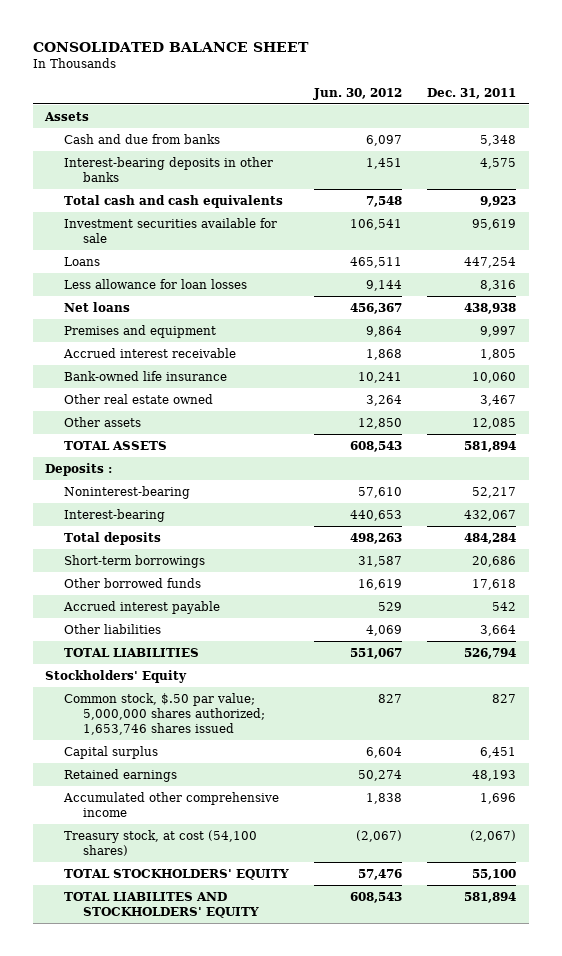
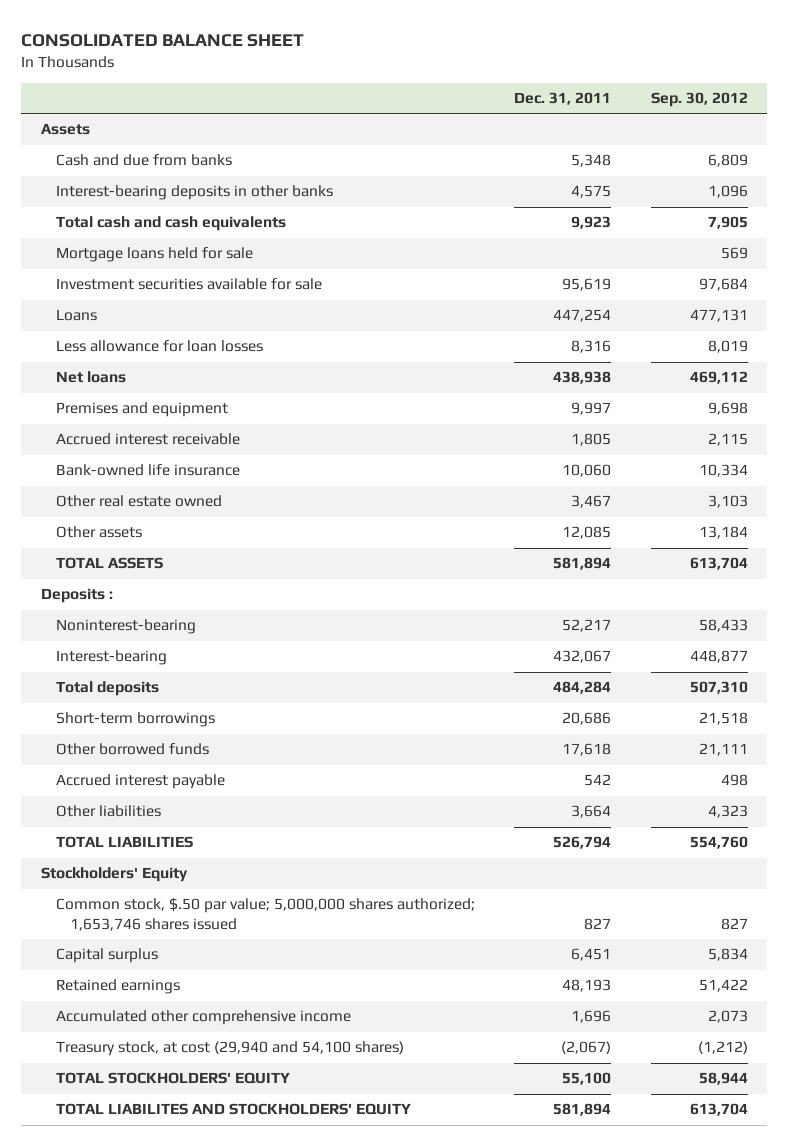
[313,87,403,100] Jun. 30, 2012 -> none
none -> [650,92,748,108] Sep. 30, 2012
none -> [55,247,253,263] Mortgage loans held for sale
[64,830,258,857] Treasury stock, at cost (54,100 shares) -> [55,1041,404,1057] Treasury stock, at cost (29,940 and 54,100 shares)

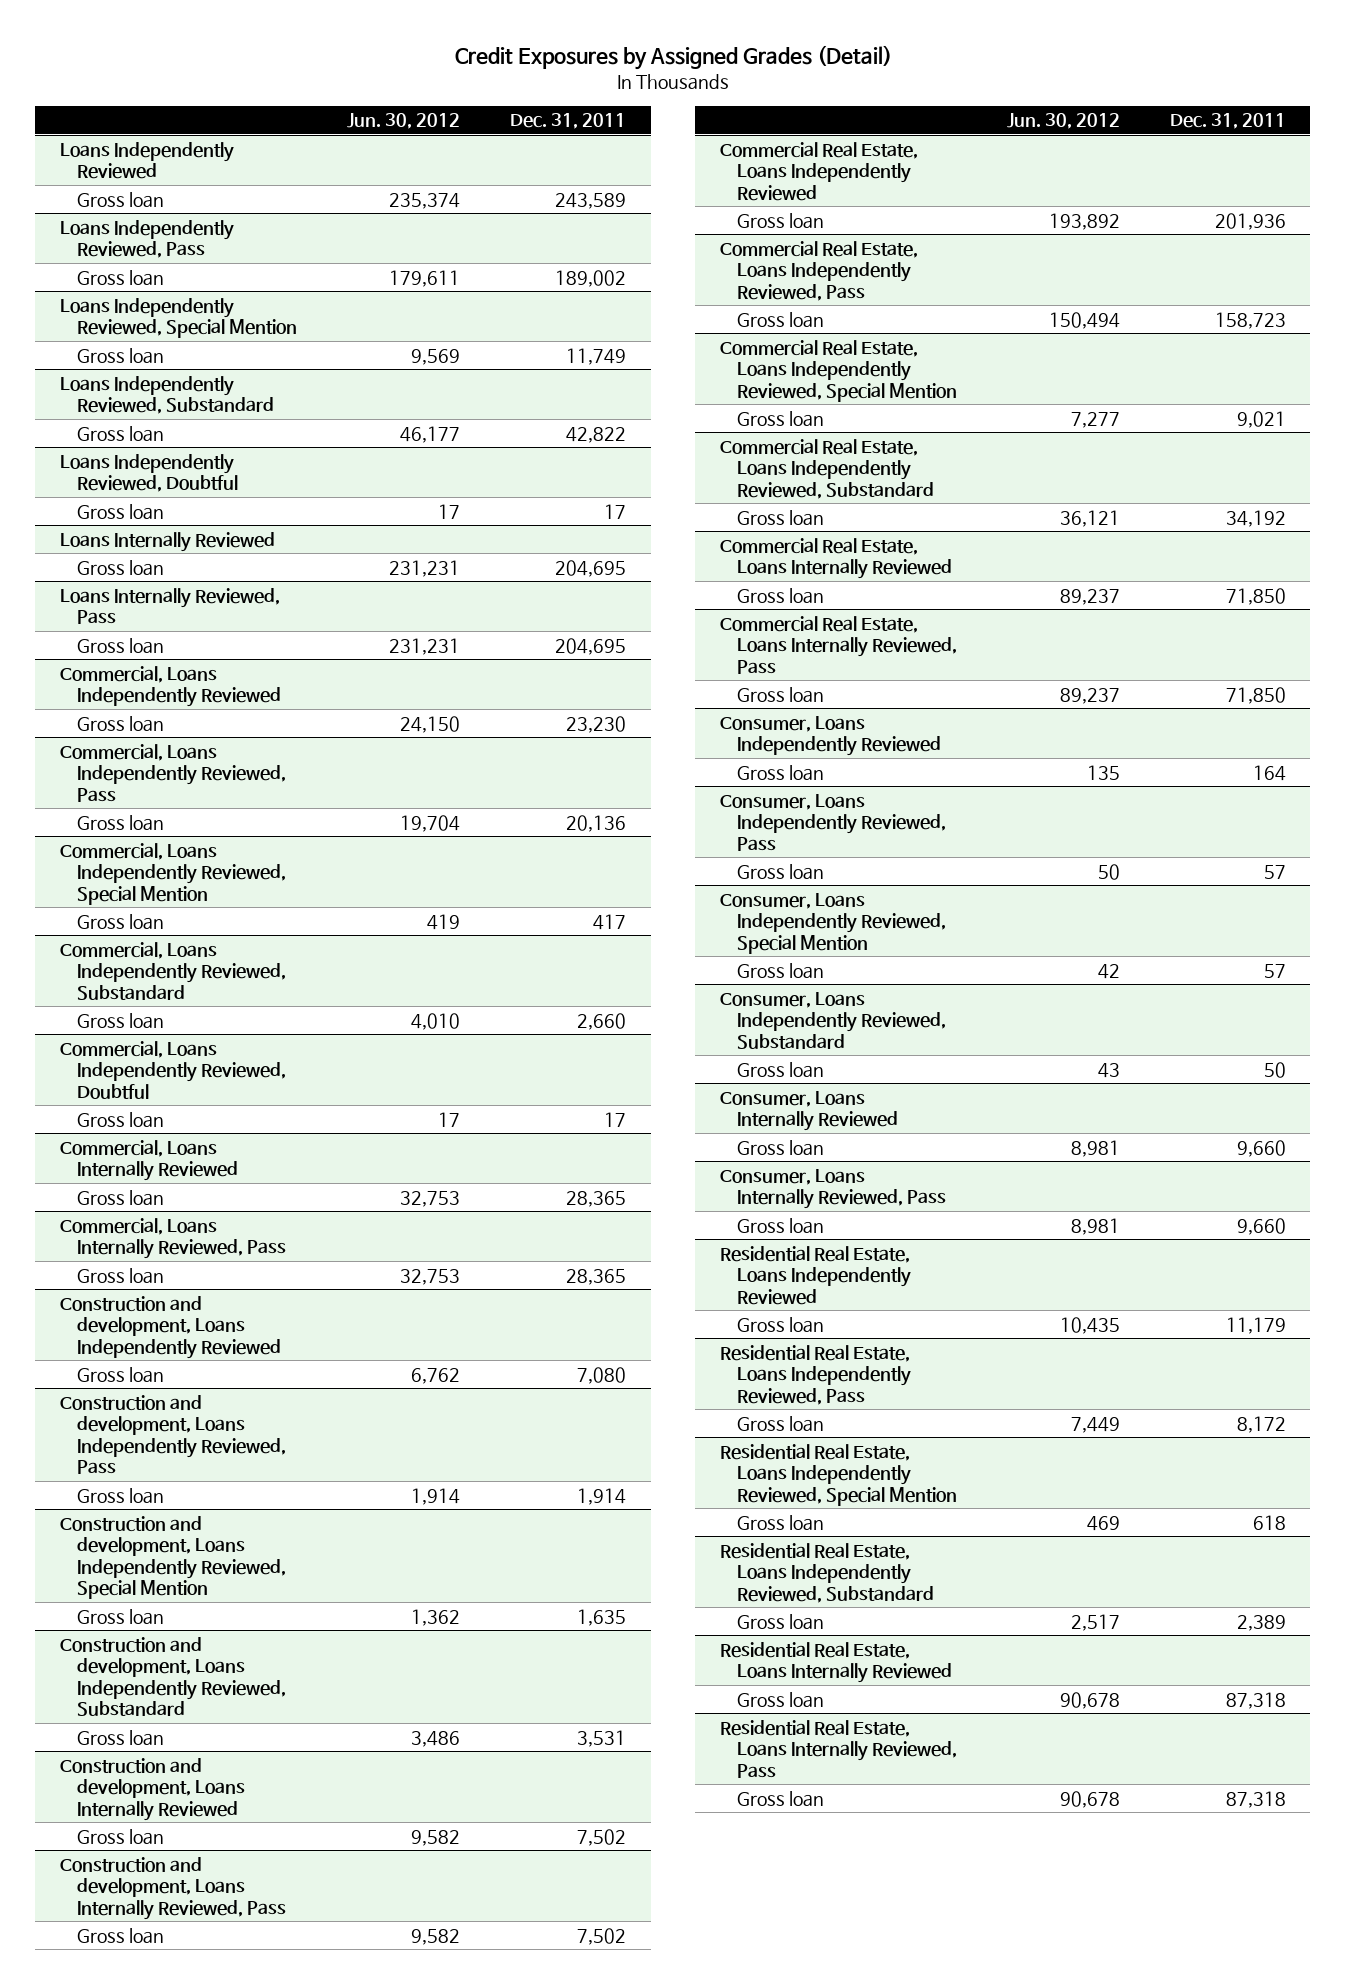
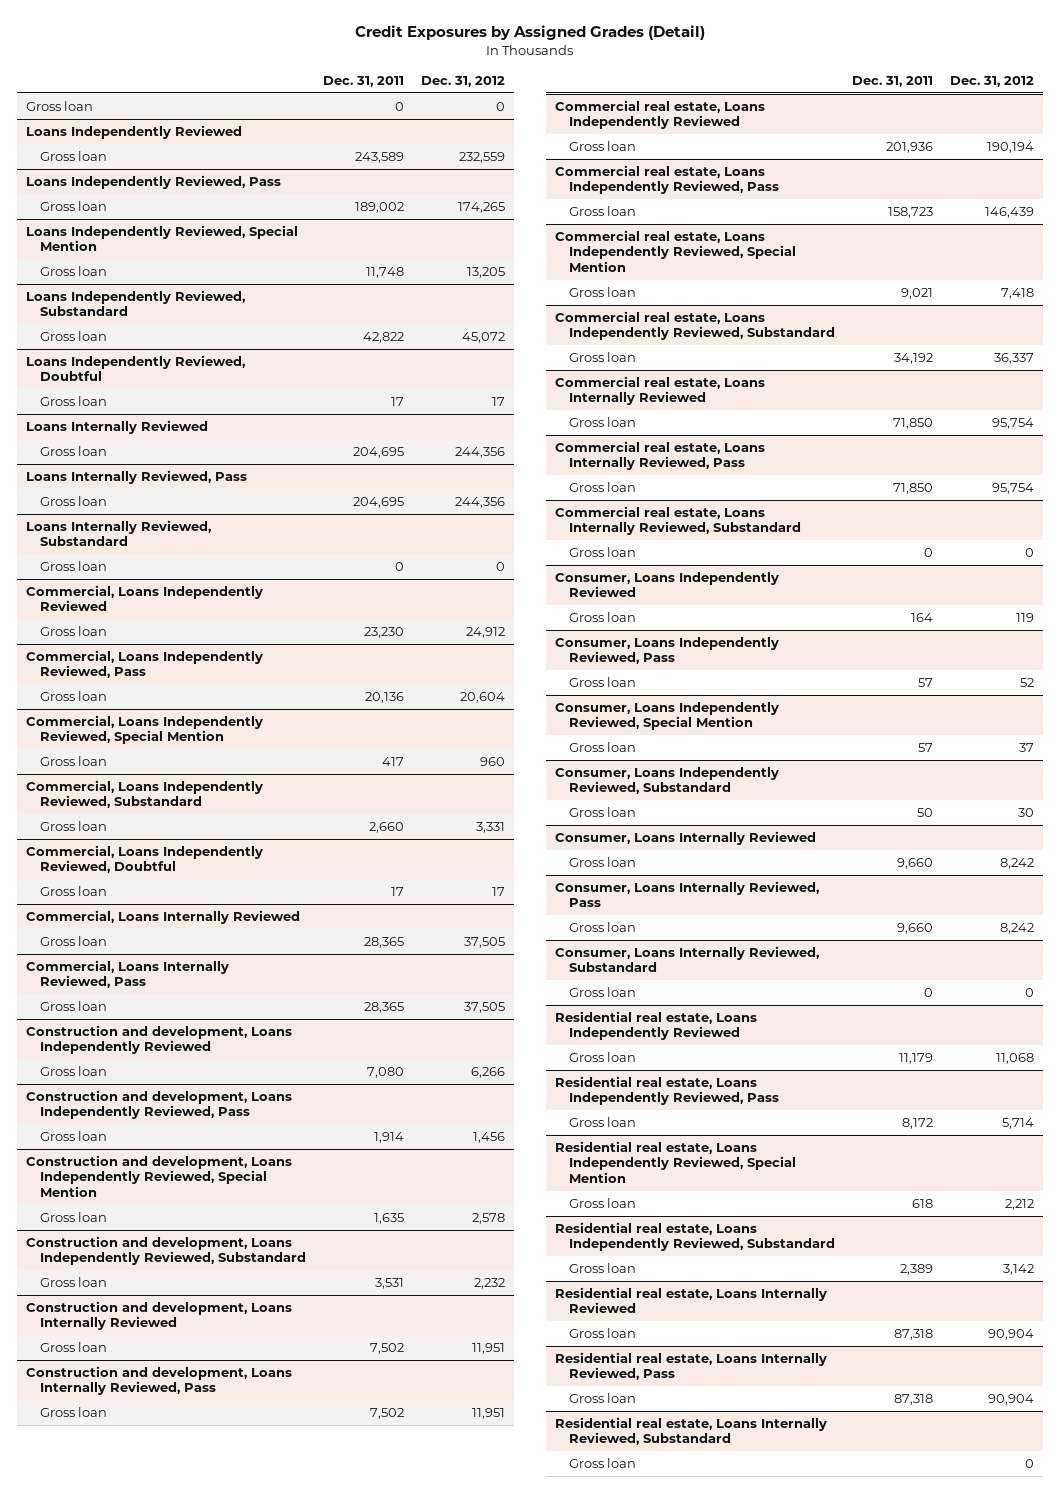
[346,113,460,130] Jun. 30, 2012 -> none
none -> [421,76,506,88] Dec. 31, 2012
none -> [25,100,93,111] Gross loan
[565,347,626,365] 11,749 -> [365,266,404,278] 11,748
none -> [25,519,211,547] Loans Internally Reviewed, Substandard
none -> [39,560,107,571] Gross loan
[720,141,919,201] Commercial Real Estate, Loans Independently Reviewed -> [554,99,765,130] Commercial real estate, Loans Independently Reviewed
[720,240,919,301] Commercial Real Estate, Loans Independently Reviewed, Pass -> [554,164,779,195] Commercial real estate, Loans Independently Reviewed, Pass
[720,339,958,402] Commercial Real Estate, Loans Independently Reviewed, Special Mention -> [554,229,796,272] Commercial real estate, Loans Independently Reviewed, Special Mention
[720,438,935,499] Commercial Real Estate, Loans Independently Reviewed, Substandard -> [554,310,835,341] Commercial real estate, Loans Independently Reviewed, Substandard
[720,537,953,580] Commercial Real Estate, Loans Internally Reviewed -> [554,375,765,406] Commercial real estate, Loans Internally Reviewed
[720,615,958,674] Commercial Real Estate, Loans Internally Reviewed, Pass -> [554,440,765,471] Commercial real estate, Loans Internally Reviewed, Pass
none -> [554,505,801,536] Commercial real estate, Loans Internally Reviewed, Substandard
none -> [568,546,636,557] Gross loan
none -> [554,945,819,973] Consumer, Loans Internally Reviewed, Substandard
none -> [568,986,636,997] Gross loan
[720,1245,912,1305] Residential Real Estate, Loans Independently Reviewed -> [554,1010,757,1041] Residential real estate, Loans Independently Reviewed
[720,1344,912,1405] Residential Real Estate, Loans Independently Reviewed, Pass -> [554,1075,779,1106] Residential real estate, Loans Independently Reviewed, Pass
[720,1443,958,1506] Residential Real Estate, Loans Independently Reviewed, Special Mention -> [554,1140,796,1183] Residential real estate, Loans Independently Reviewed, Special Mention
[720,1542,935,1603] Residential Real Estate, Loans Independently Reviewed, Substandard -> [554,1221,835,1252] Residential real estate, Loans Independently Reviewed, Substandard
[720,1641,953,1684] Residential Real Estate, Loans Internally Reviewed -> [554,1286,827,1314] Residential real estate, Loans Internally Reviewed
[720,1719,958,1778] Residential Real Estate, Loans Internally Reviewed, Pass -> [554,1351,827,1381] Residential real estate, Loans Internally Reviewed, Pass
none -> [554,1416,827,1446] Residential real estate, Loans Internally Reviewed, Substandard
none -> [568,1457,636,1468] Gross loan

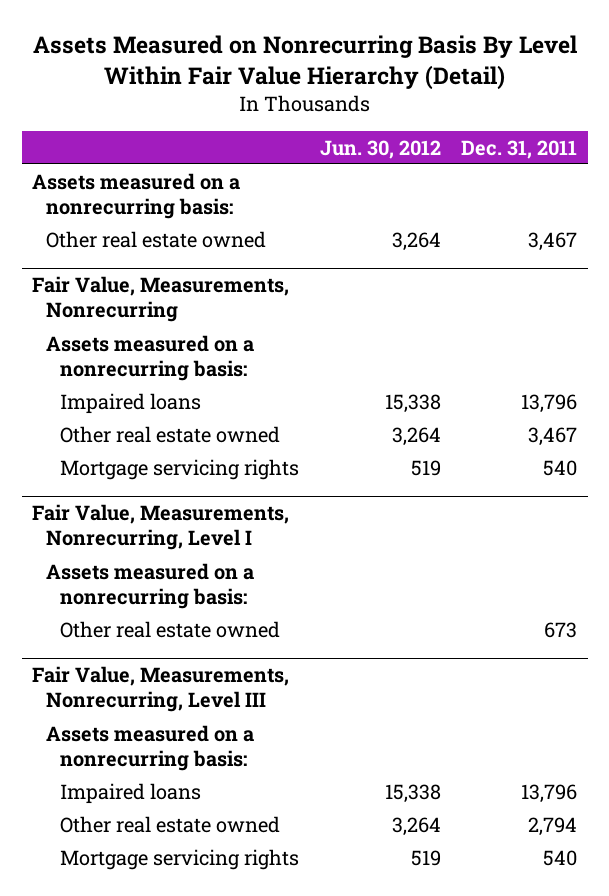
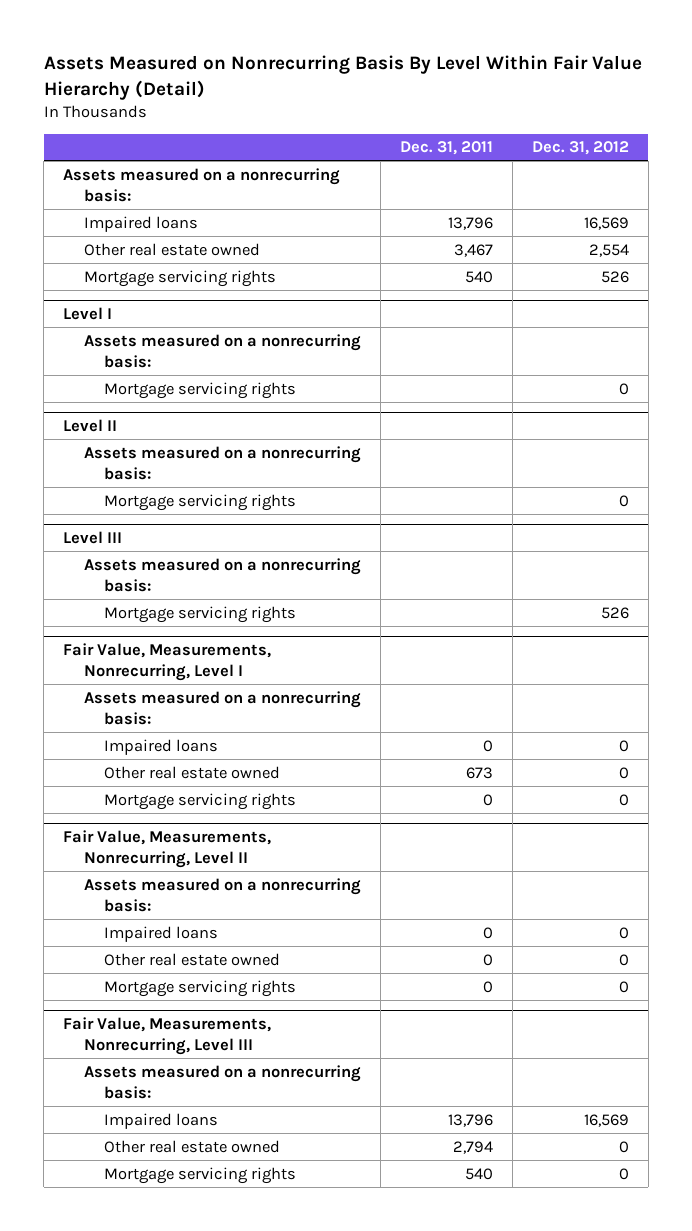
[319,139,441,159] Jun. 30, 2012 -> none
none -> [531,141,629,156] Dec. 31, 2012
[46,230,267,248] Other real estate owned -> none
[31,276,289,323] Fair Value, Measurements, Nonrecurring -> none
[46,334,255,381] Assets measured on a nonrecurring basis: -> none
none -> [63,307,113,321] Level I
none -> [83,333,361,368] Assets measured on a nonrecurring basis:
none -> [104,381,297,399] Mortgage servicing rights
none -> [63,419,118,433] Level II
none -> [83,445,361,480] Assets measured on a nonrecurring basis:
none -> [104,493,297,511] Mortgage servicing rights
none -> [63,531,123,545] Level III
none -> [83,557,361,592] Assets measured on a nonrecurring basis:
none -> [104,605,297,623] Mortgage servicing rights
none -> [104,738,219,755] Impaired loans
none -> [104,792,297,810] Mortgage servicing rights
none -> [63,830,272,868] Fair Value, Measurements, Nonrecurring, Level II
none -> [83,877,361,912] Assets measured on a nonrecurring basis:
none -> [104,925,219,942] Impaired loans
none -> [104,952,281,966] Other real estate owned
none -> [104,979,297,997] Mortgage servicing rights

